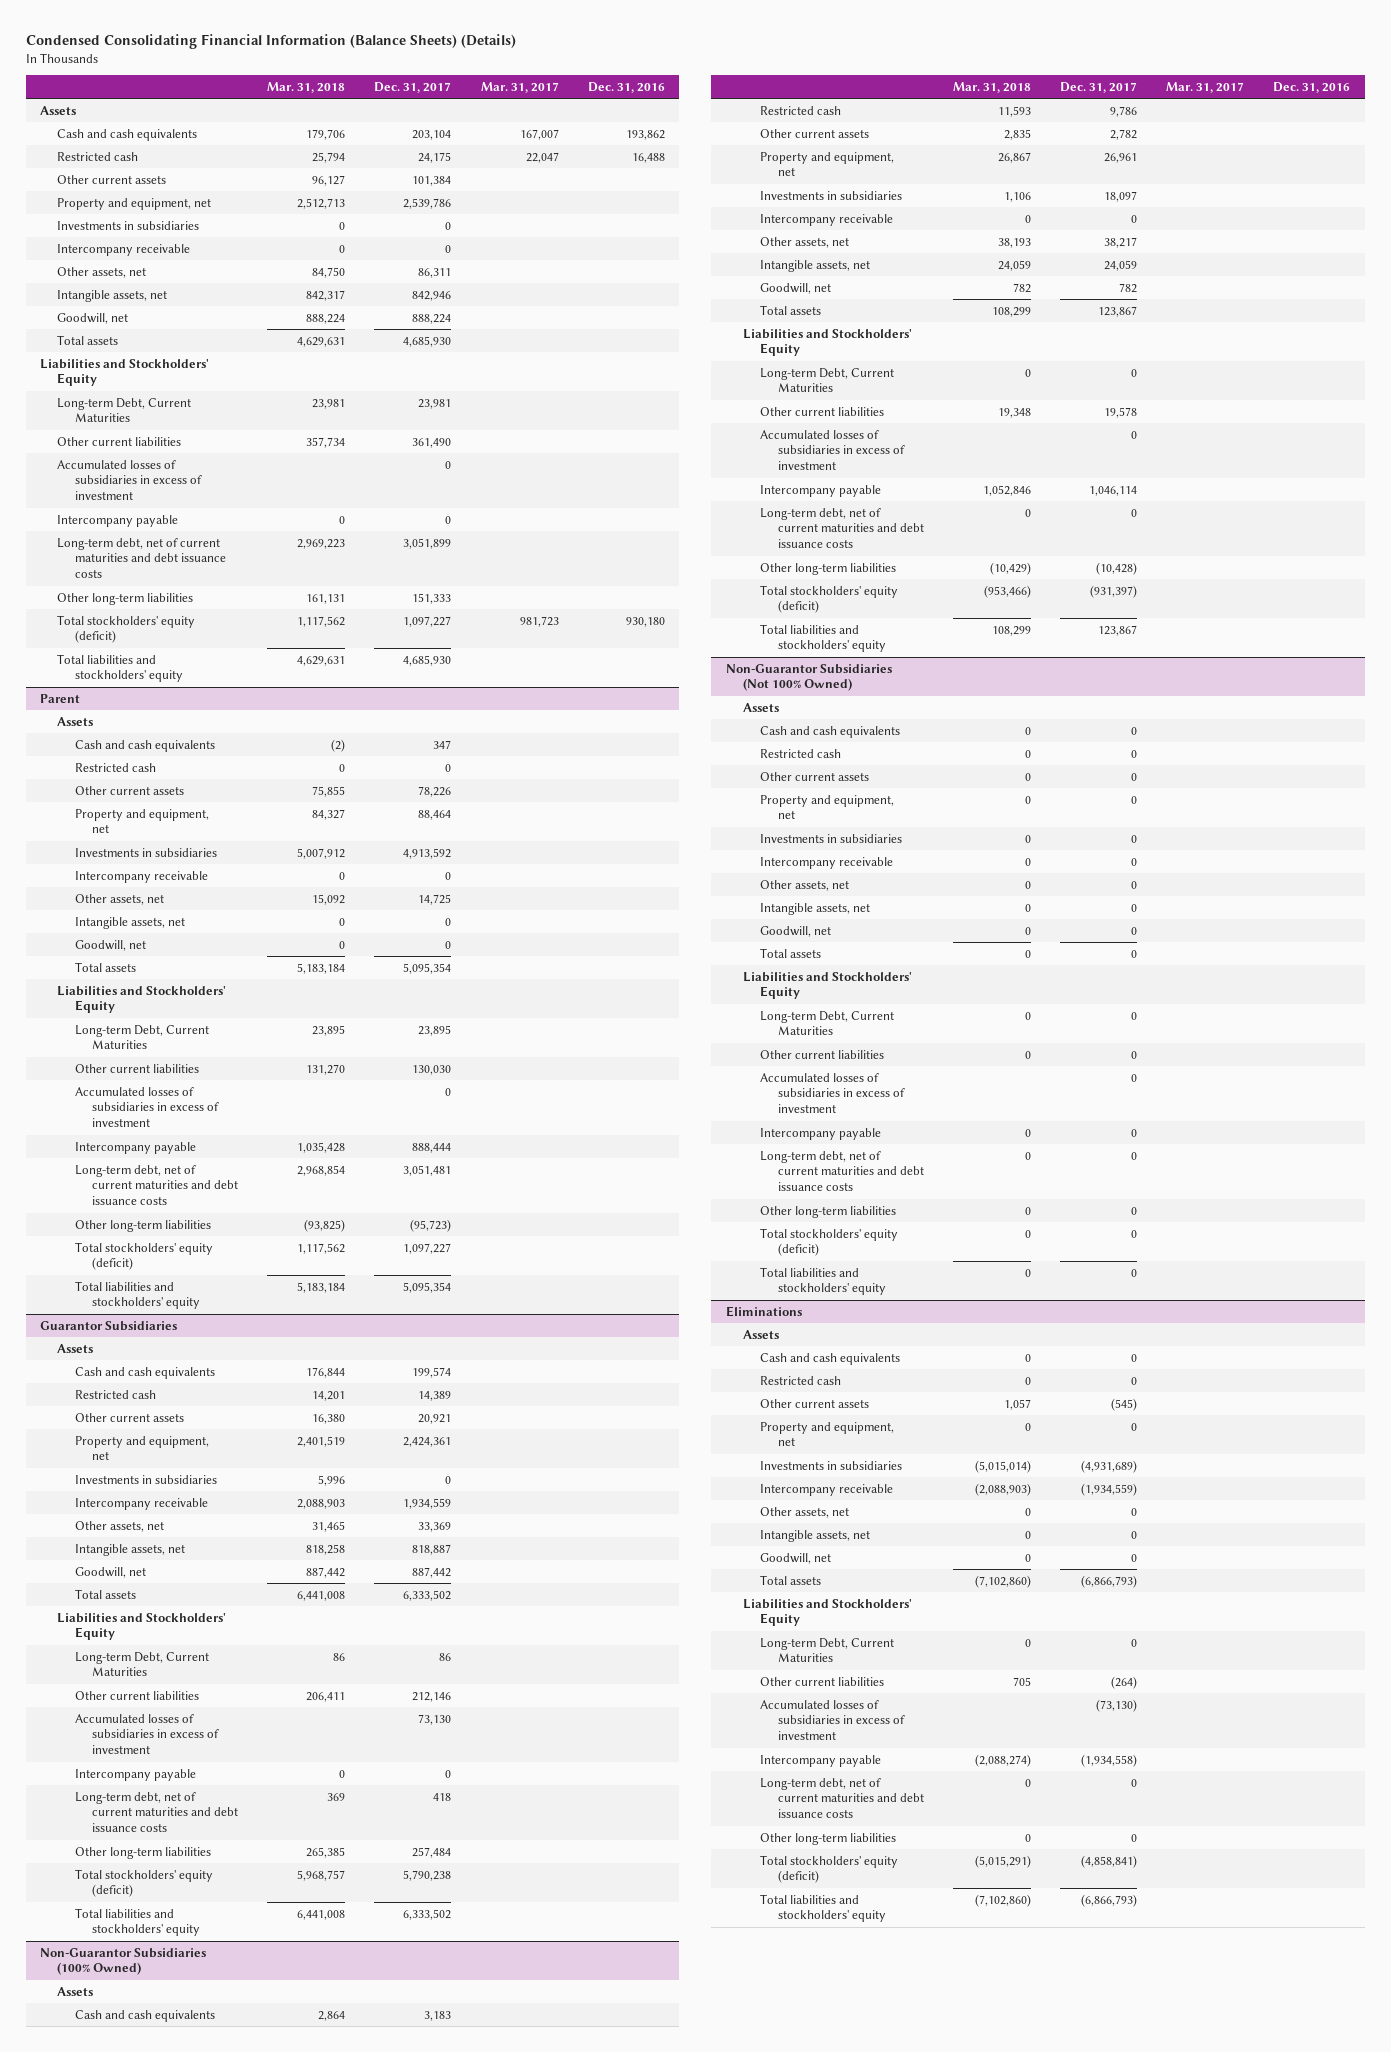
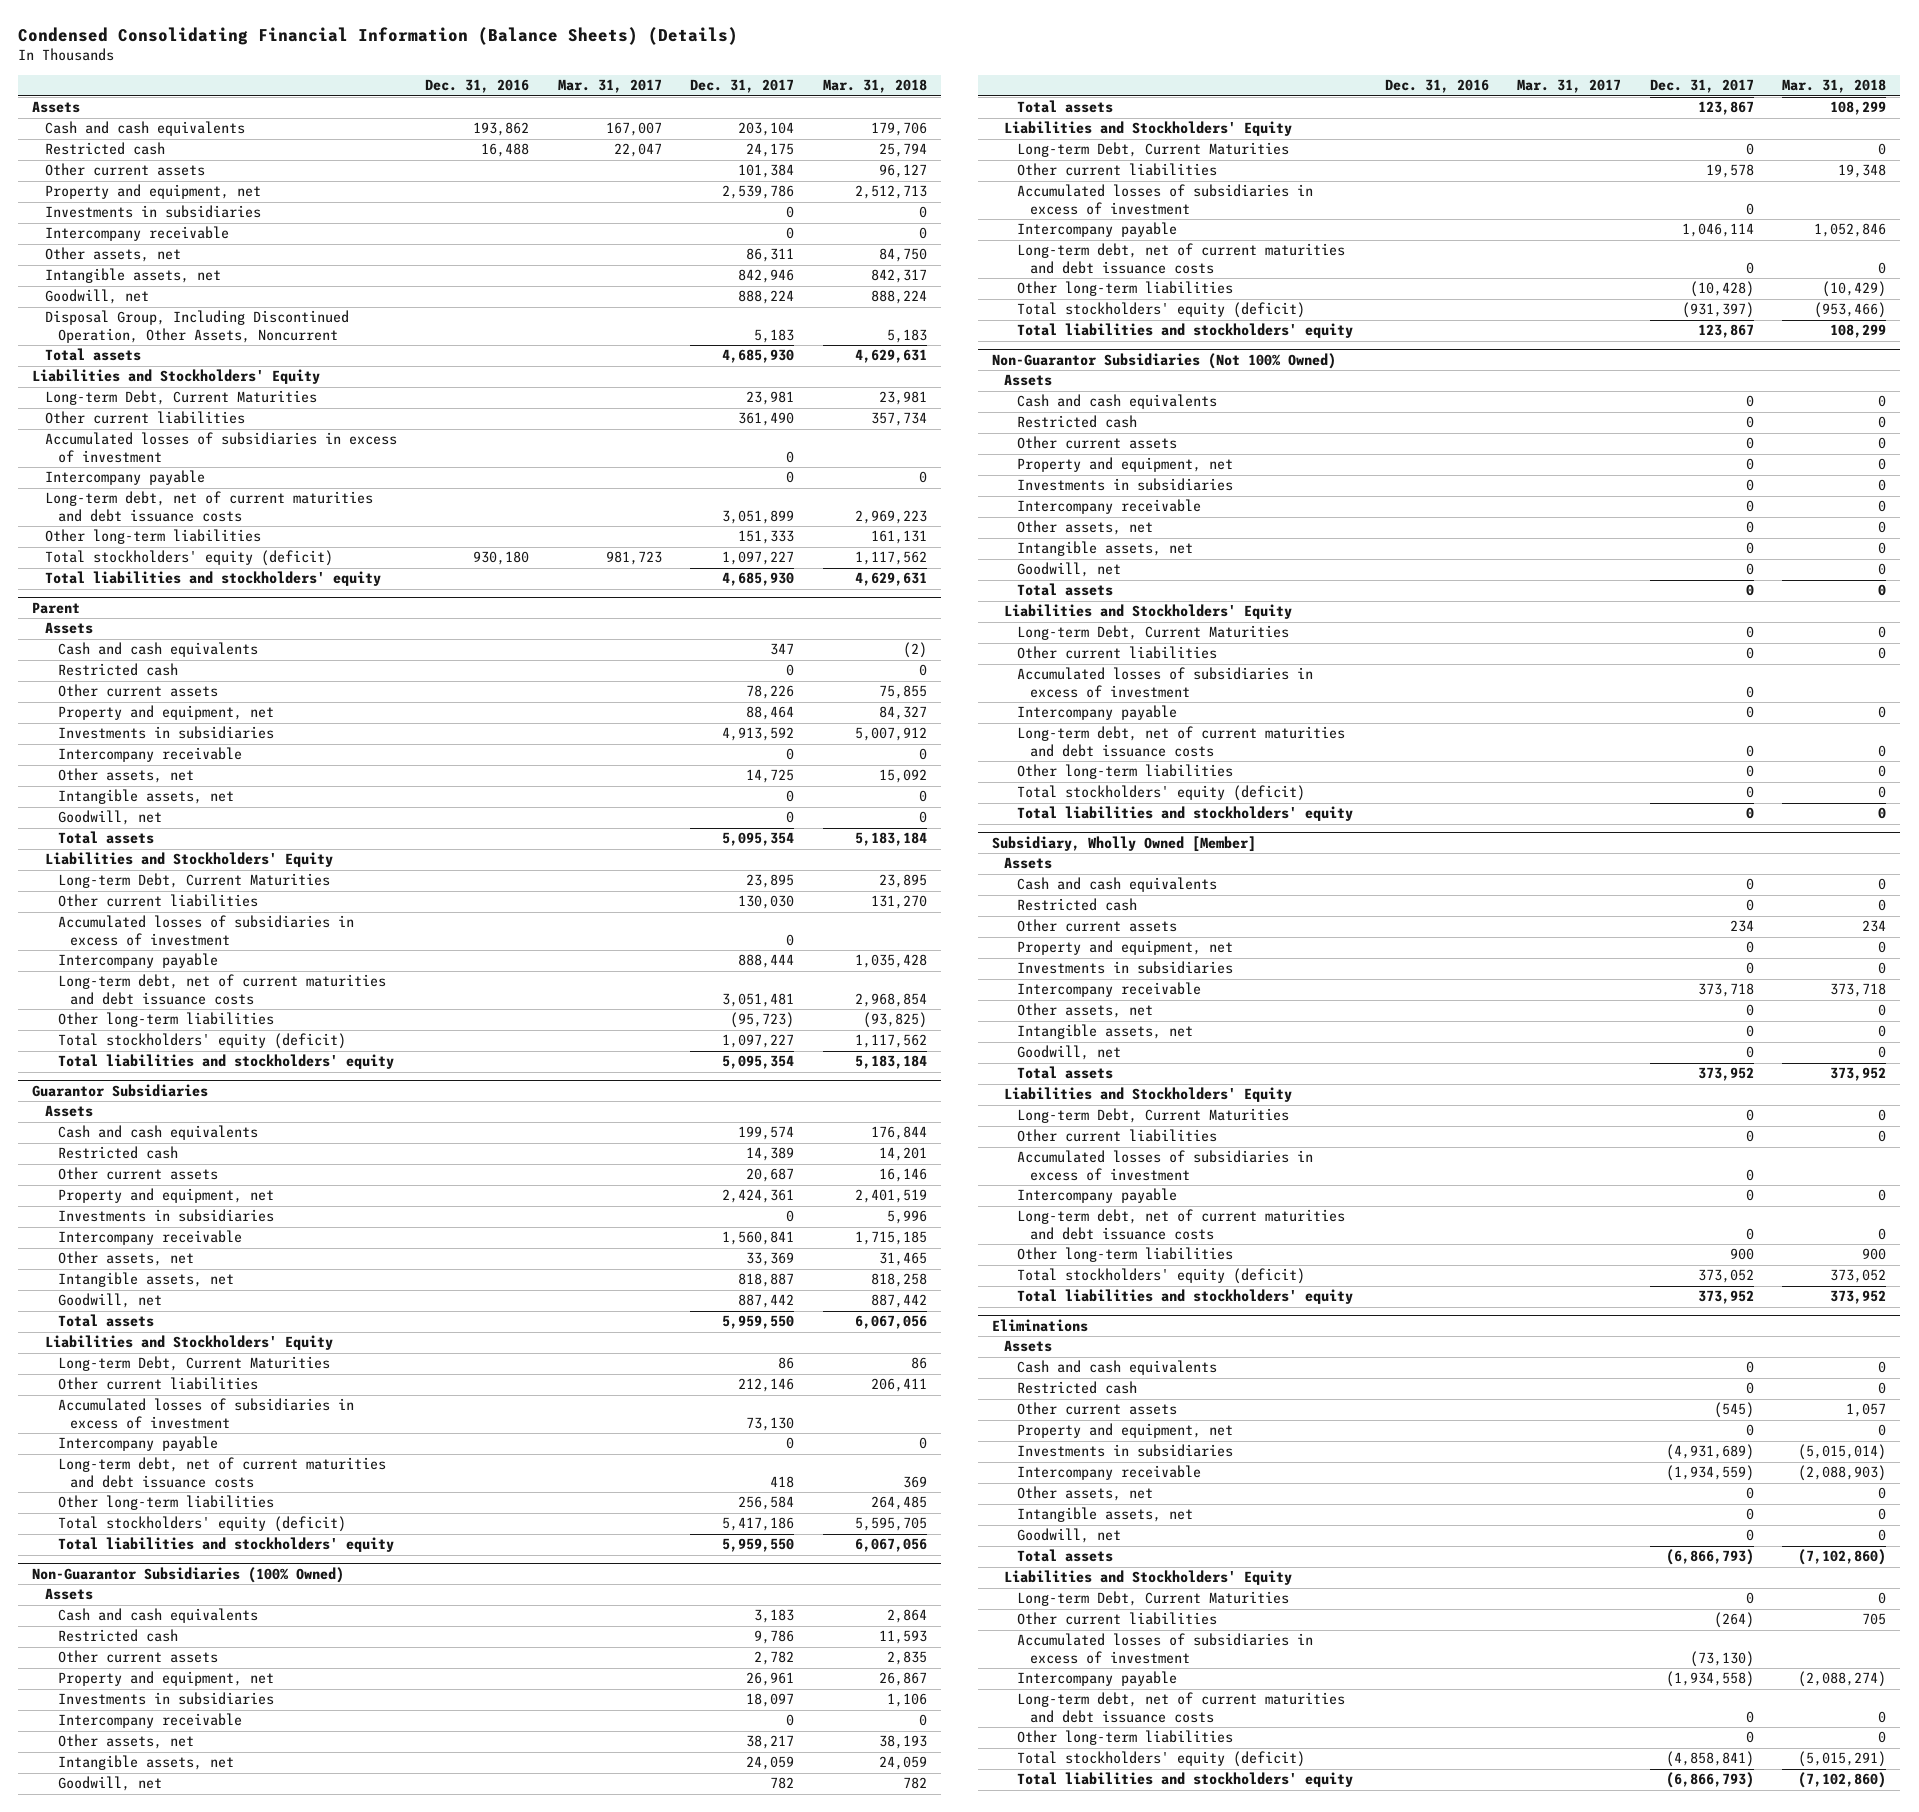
none -> [44,310,349,343] Disposal Group, Including Discontinued Operation, Other Assets, Noncurrent
[312,1413,346,1424] 16,380 -> [878,1168,927,1183] 16,146
[418,1413,452,1424] 20,921 -> [746,1168,795,1183] 20,687
[297,1498,346,1509] 2,088,903 -> [854,1231,927,1246] 1,715,185
[403,1497,452,1509] 1,934,559 -> [722,1231,795,1246] 1,560,841
[297,1590,346,1601] 6,441,008 -> [854,1315,927,1330] 6,067,056
[403,1589,452,1601] 6,333,502 -> [722,1315,795,1330] 5,959,550
[306,1846,346,1858] 265,385 -> [870,1496,927,1511] 264,485
[412,1846,452,1858] 257,484 -> [738,1496,795,1511] 256,584
[297,1869,346,1881] 5,968,757 -> [854,1517,927,1532] 5,595,705
[403,1869,452,1881] 5,790,238 -> [722,1517,795,1532] 5,417,186
[297,1909,346,1920] 6,441,008 -> [854,1538,927,1553] 6,067,056
[403,1908,452,1920] 6,333,502 -> [722,1538,795,1553] 5,959,550
none -> [991,836,1256,853] Subsidiary, Wholly Owned [Member]
none -> [1004,857,1053,870] Assets
none -> [1016,877,1217,893] Cash and cash equivalents
none -> [1016,898,1137,912] Restricted cash
none -> [1016,919,1177,933] Other current assets
none -> [1016,940,1233,956] Property and equipment, net
none -> [1016,961,1233,975] Investments in subsidiaries
none -> [1016,982,1201,998] Intercompany receivable
none -> [1016,1003,1153,1019] Other assets, net
none -> [1016,1024,1193,1040] Intangible assets, net
none -> [1016,1045,1121,1061] Goodwill, net
none -> [1016,1066,1113,1080] Total assets
none -> [1004,1087,1293,1103] Liabilities and Stockholders' Equity
none -> [1016,1108,1289,1124] Long-term Debt, Current Maturities
none -> [1016,1129,1217,1143] Other current liabilities
none -> [1016,1150,1313,1181] Accumulated losses of subsidiaries in excess of investment
none -> [1016,1188,1177,1204] Intercompany payable
none -> [1016,1209,1345,1240] Long-term debt, net of current maturities and debt issuance costs
none -> [1016,1247,1233,1263] Other long-term liabilities
none -> [1016,1268,1305,1285] Total stockholders' equity (deficit)
none -> [1016,1289,1353,1305] Total liabilities and stockholders' equity

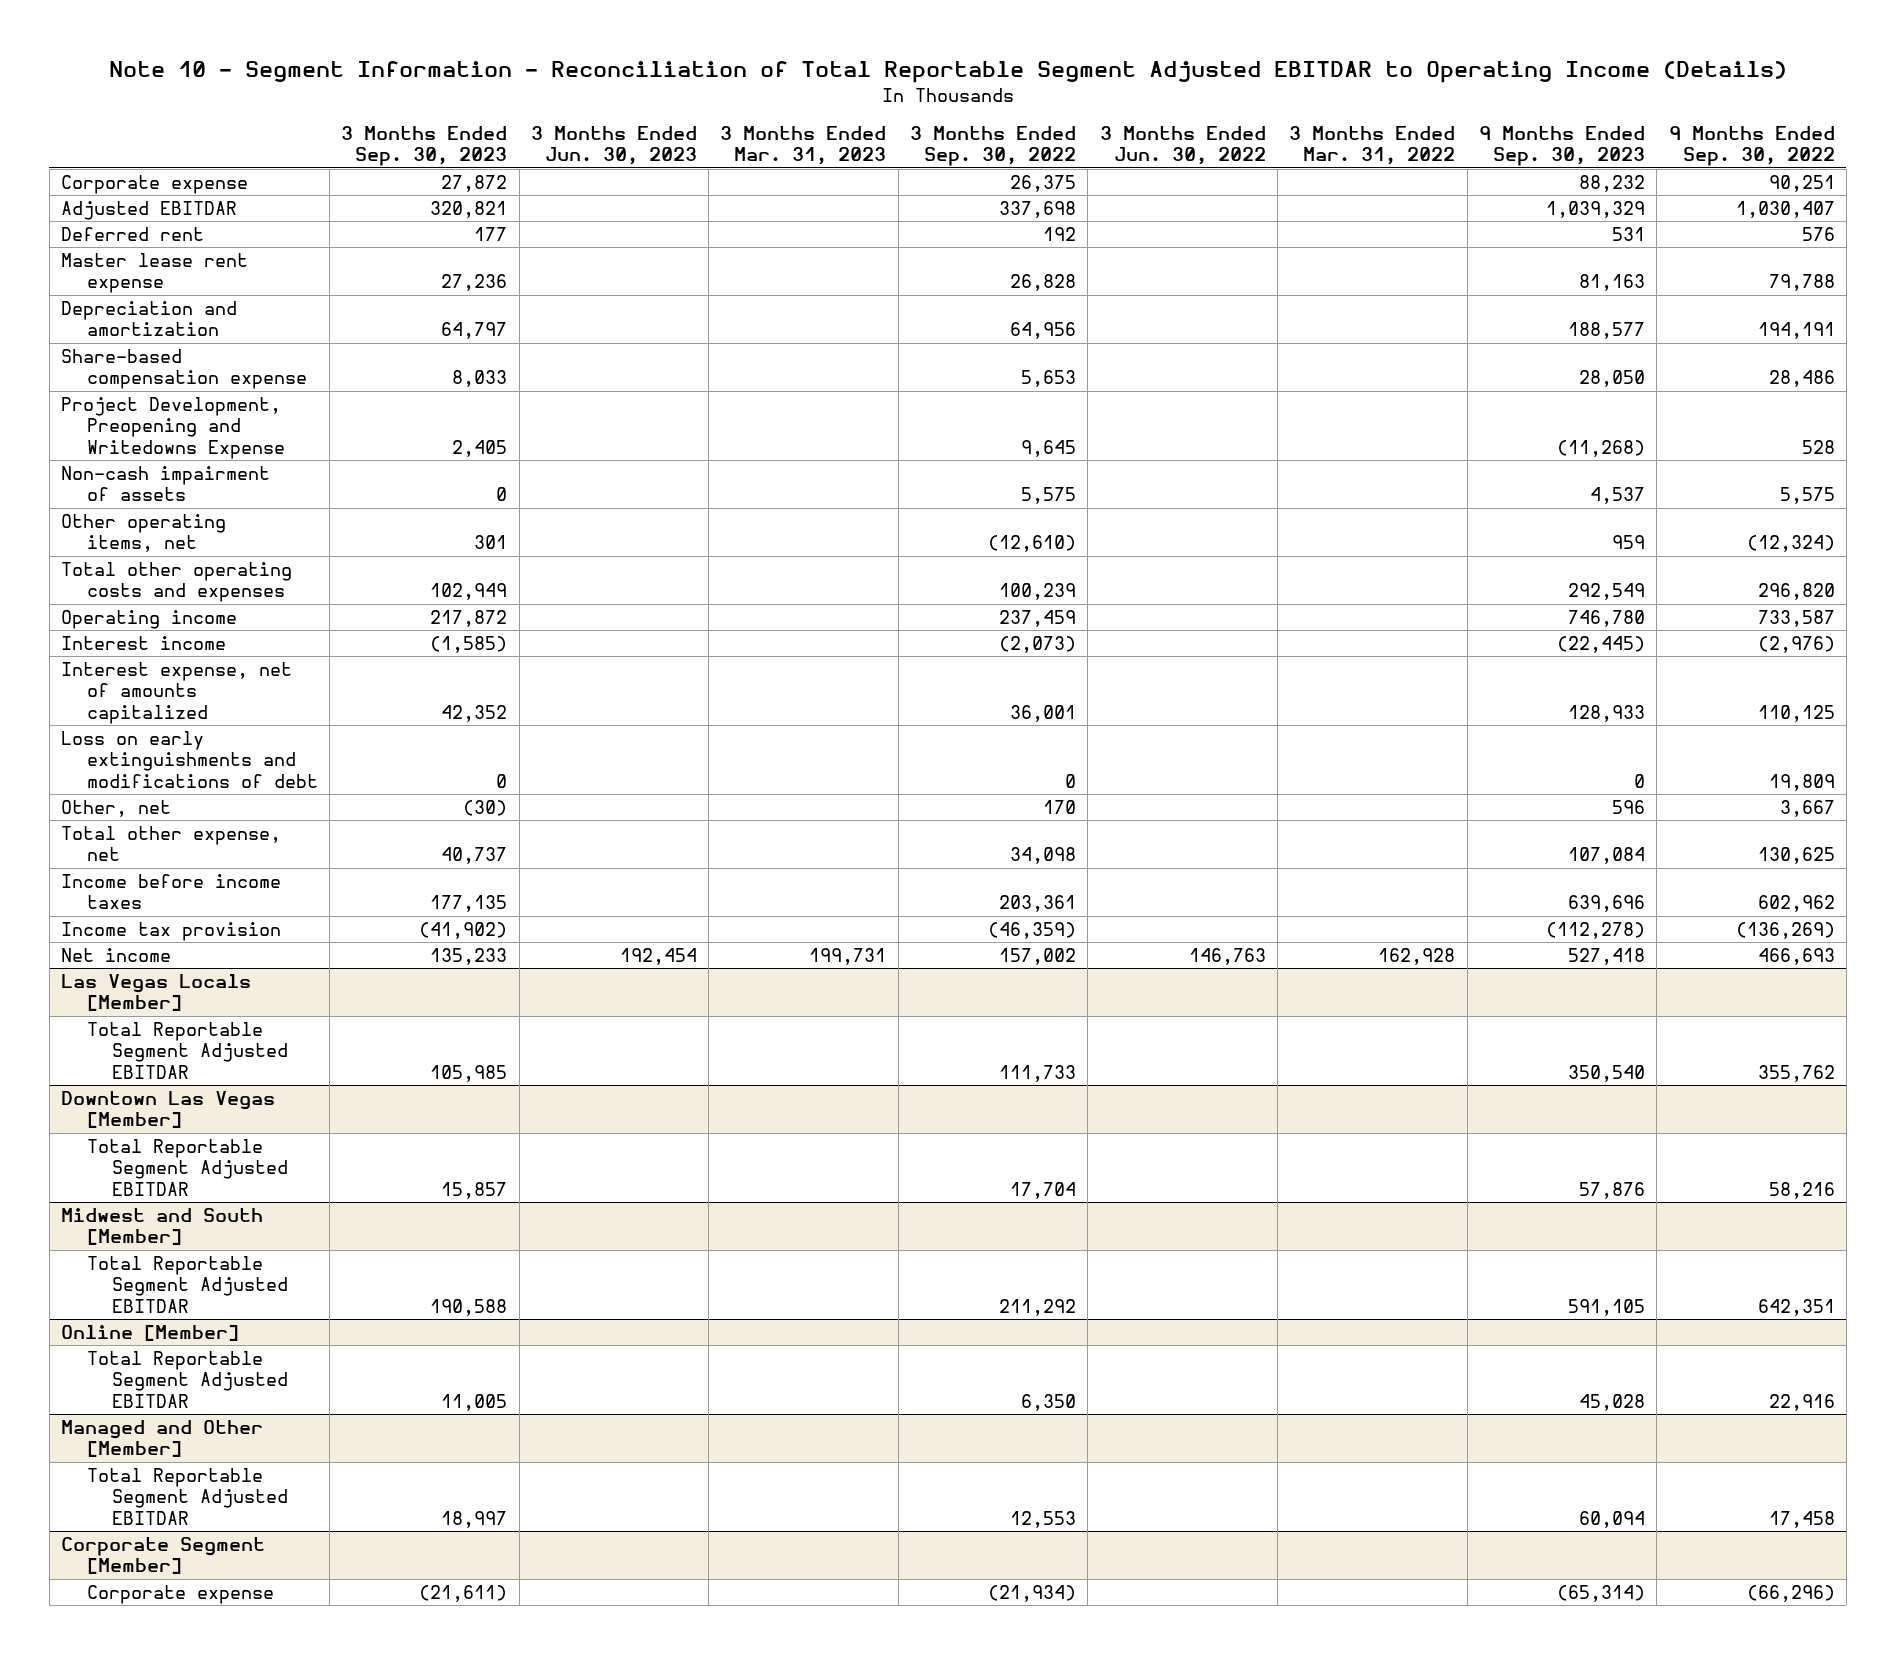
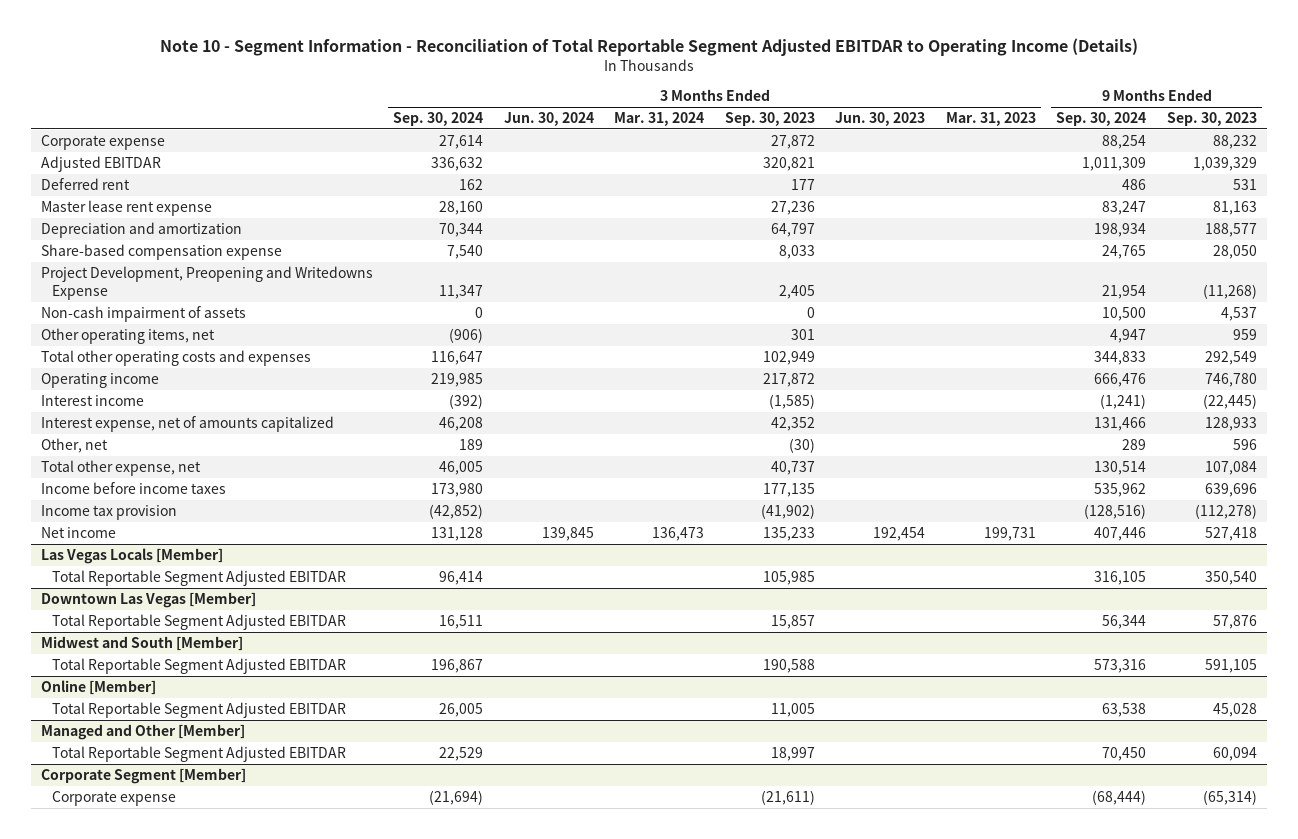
[910,126,1077,167] 3 Months Ended Sep. 30, 2022 -> none
[1099,126,1266,166] 3 Months Ended Jun. 30, 2022 -> none
[1289,126,1456,166] 3 Months Ended Mar. 31, 2022 -> none
[1668,126,1835,167] 9 Months Ended Sep. 30, 2022 -> none
none -> [393,112,484,127] Sep. 30, 2024
none -> [503,112,594,127] Jun. 30, 2024
none -> [614,112,705,127] Mar. 31, 2024
none -> [1056,112,1147,127] Sep. 30, 2024
[60,731,318,788] Loss on early extinguishments and modifications of debt -> none

